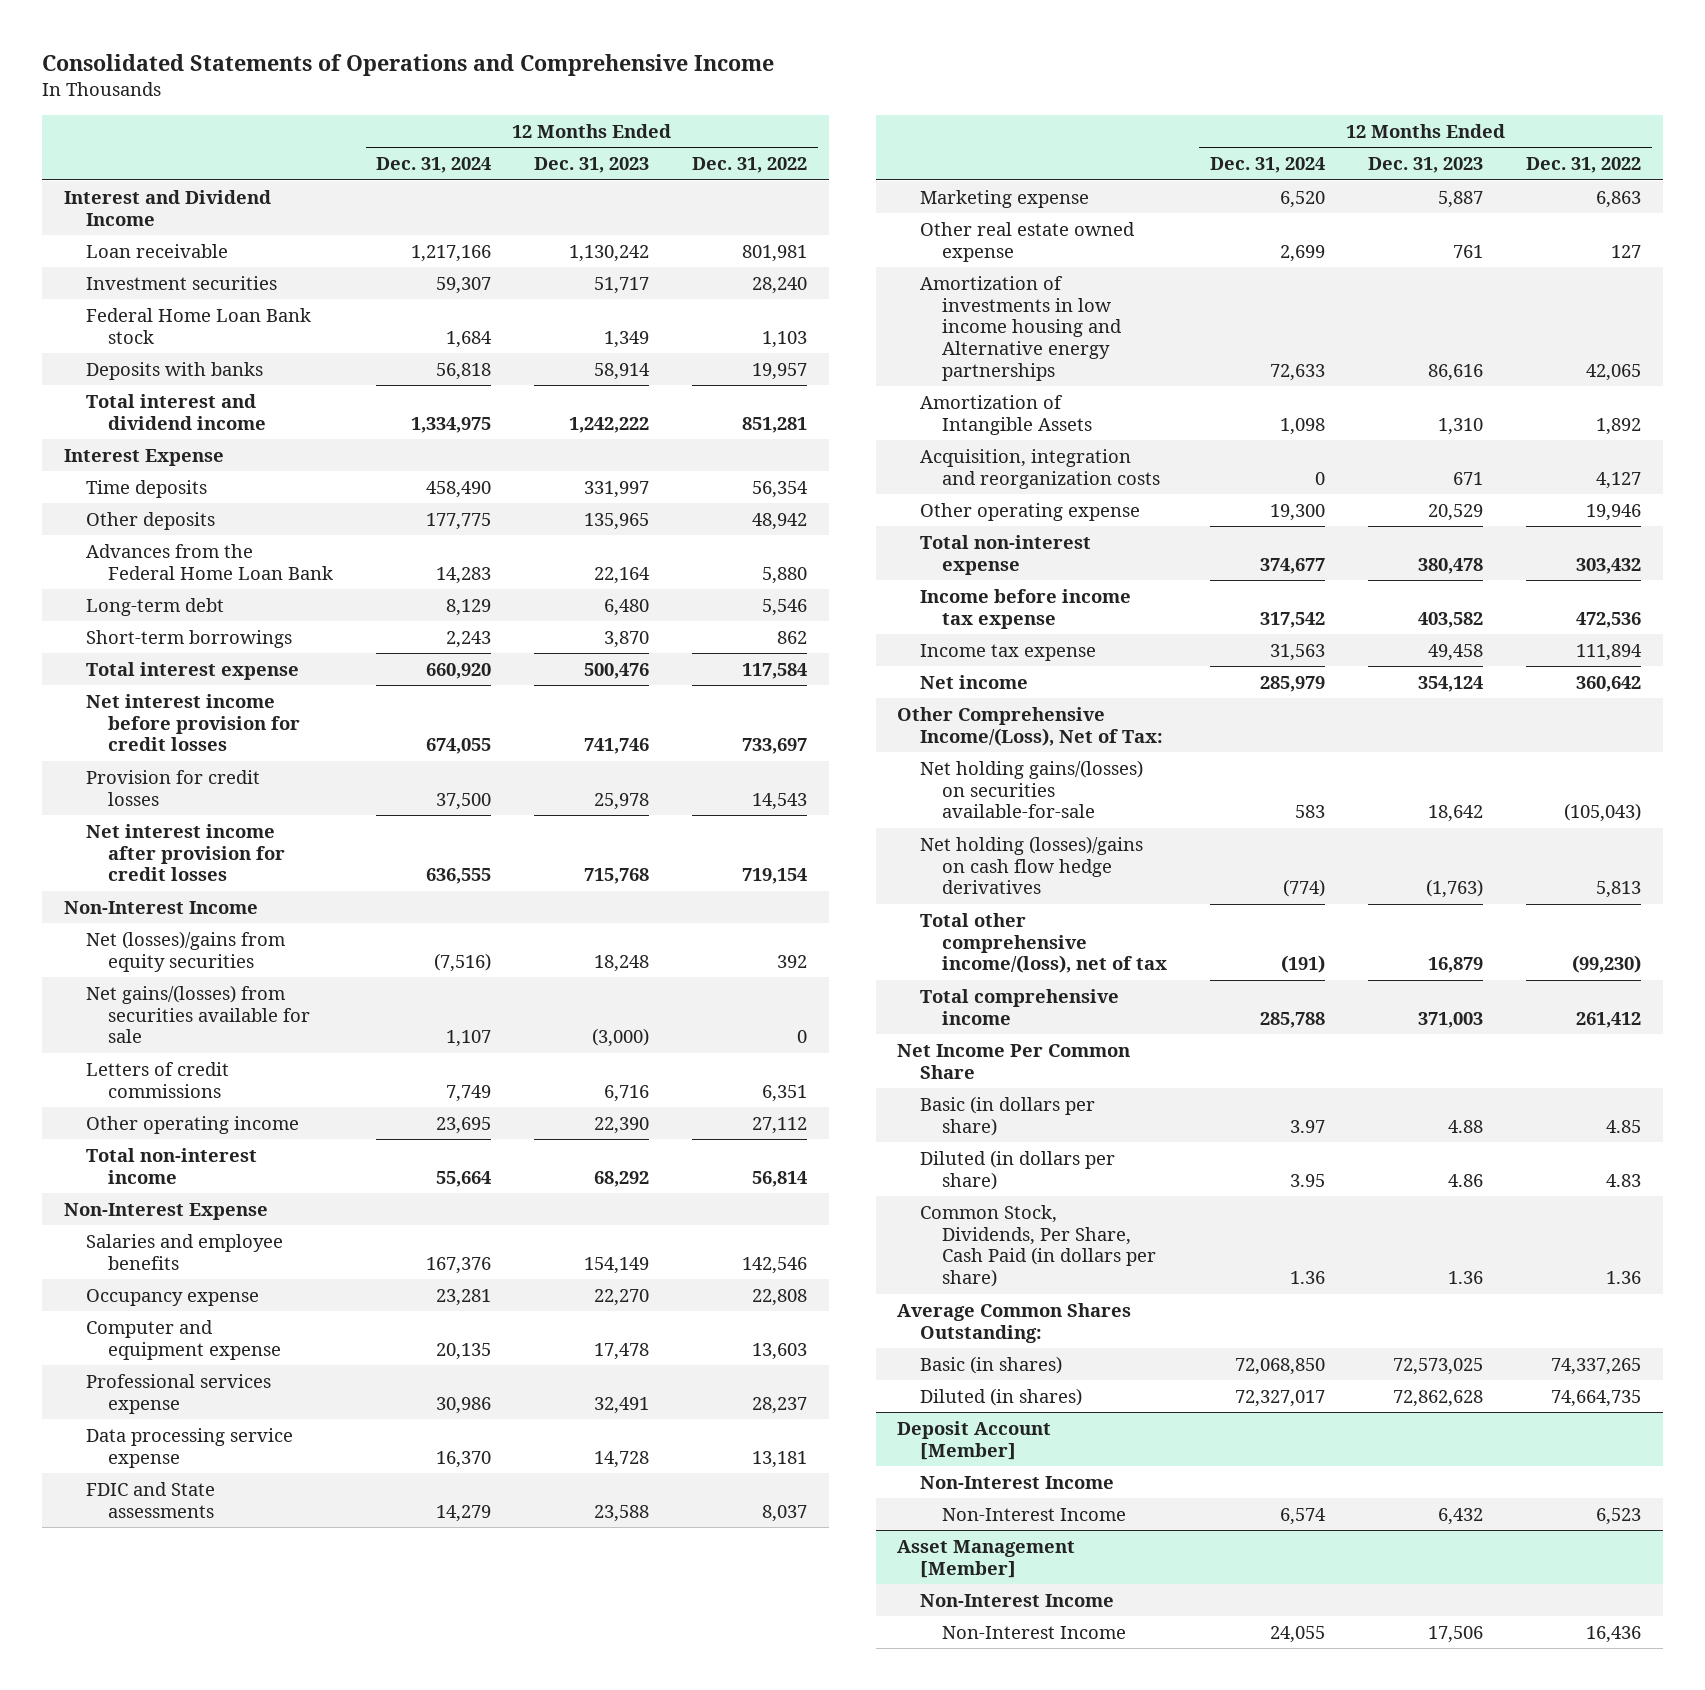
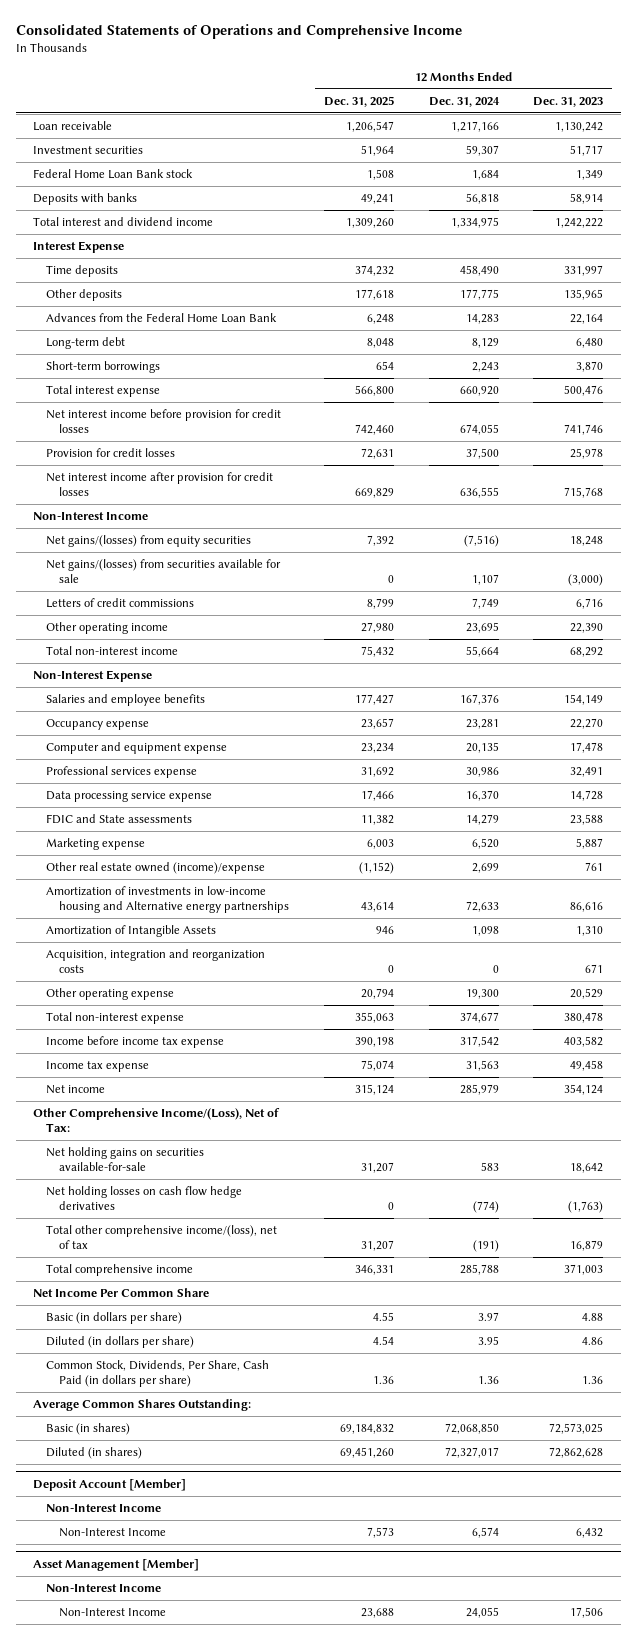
[692,157,808,174] Dec. 31, 2022 -> none
none -> [323,95,394,107] Dec. 31, 2025
[63,189,271,226] Interest and Dividend Income -> none
[86,930,286,972] Net (losses)/gains from equity securities -> [46,535,252,548] Net gains/(losses) from equity securities
[919,221,1135,262] Other real estate owned expense -> [46,862,266,875] Other real estate owned (income)/expense
[919,275,1123,381] Amortization of investments in low income housing and Alternative energy partnerships -> [46,886,290,914] Amortization of investments in low-income housing and Alternative energy partnerships
[919,759,1143,819] Net holding gains/(losses) on securities available-for-sale -> [46,1147,205,1172] Net holding gains on securities available-for-sale
[919,835,1143,895] Net holding (losses)/gains on cash flow hedge derivatives -> [46,1186,243,1211] Net holding losses on cash flow hedge derivatives

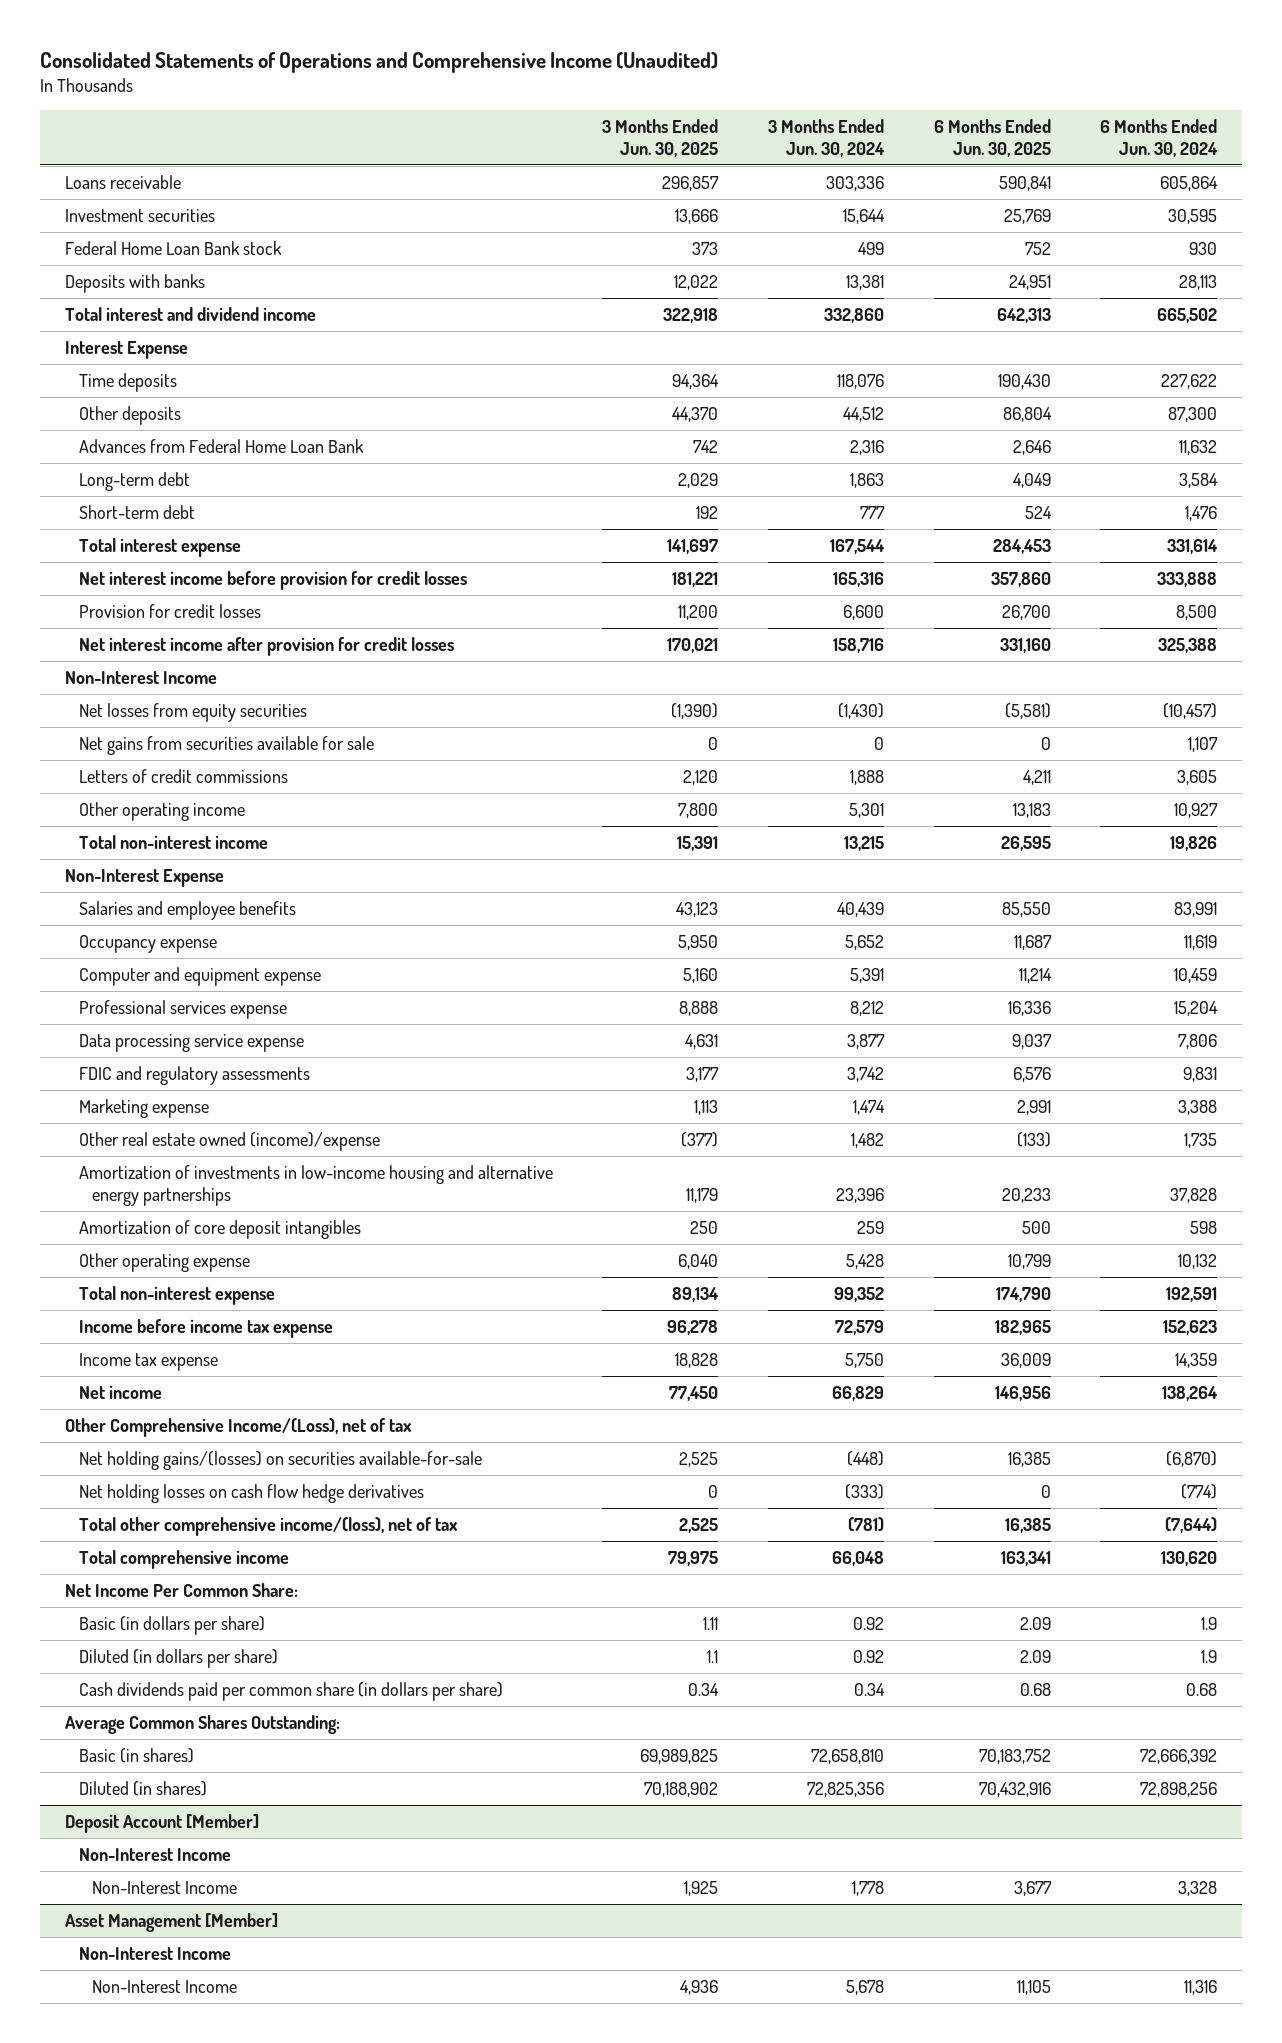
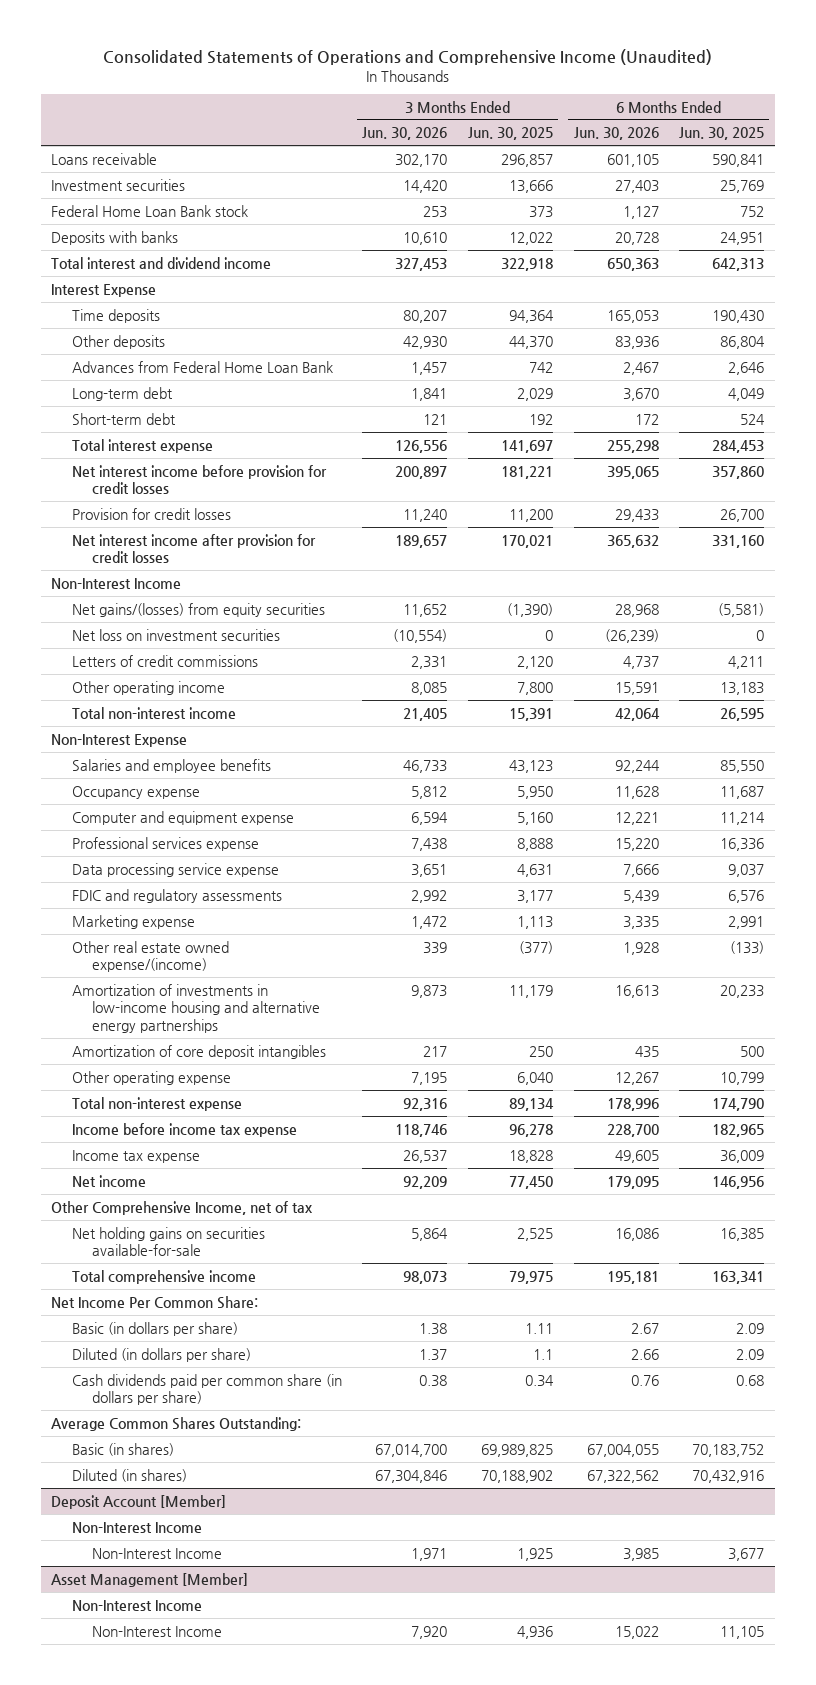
[767,119,885,158] 3 Months Ended Jun. 30, 2024 -> none
[1100,119,1219,158] 6 Months Ended Jun. 30, 2024 -> none
none -> [362,127,448,141] Jun. 30, 2026
none -> [573,127,659,141] Jun. 30, 2026
[78,736,374,756] Net gains from securities available for sale -> none
[78,703,307,723] Net losses from equity securities -> [71,602,325,617] Net gains/(losses) from equity securities
none -> [71,628,280,641] Net loss on investment securities
[78,1132,380,1152] Other real estate owned (income)/expense -> [71,940,229,973] Other real estate owned expense/(income)
[78,1484,424,1504] Net holding losses on cash flow hedge derivatives -> none
[78,1517,458,1537] Total other comprehensive income/(loss), net of tax -> none
[64,1418,412,1438] Other Comprehensive Income/(Loss), net of tax -> [51,1200,314,1215] Other Comprehensive Income, net of tax
[78,1451,482,1471] Net holding gains/(losses) on securities available-for-sale -> [71,1226,265,1257] Net holding gains on securities available-for-sale

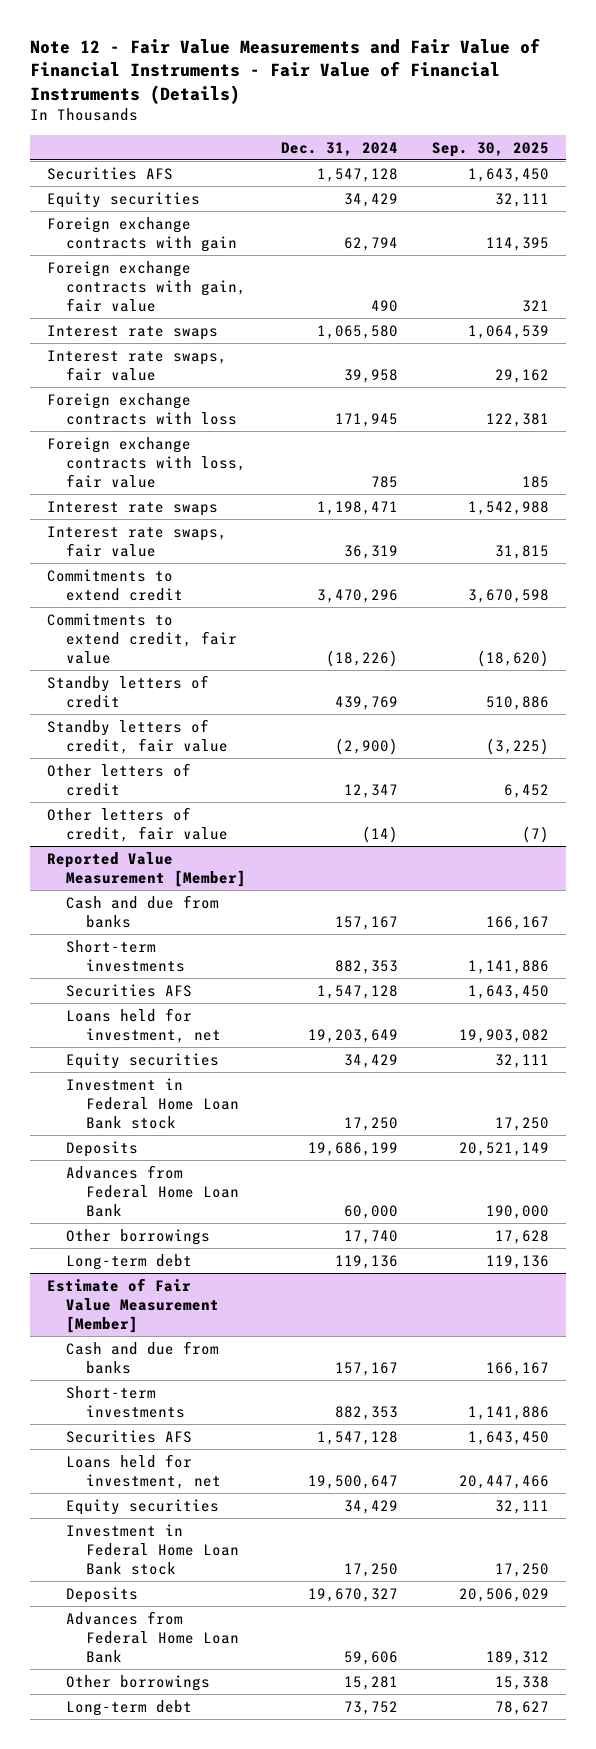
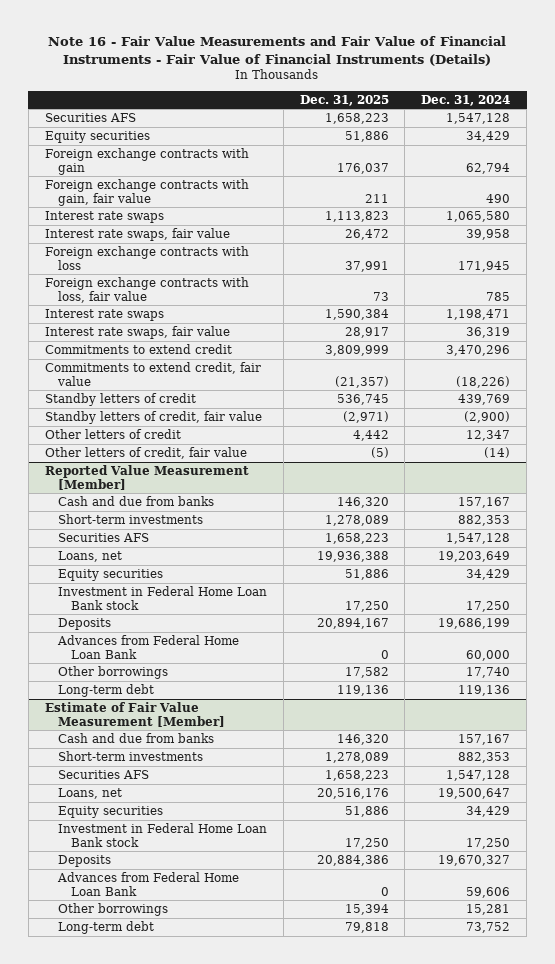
[29,38,540,104] Note 12 - Fair Value Measurements and Fair Value of Financial Instruments - Fair Value of Financial Instruments (Details) -> [48,35,507,66] Note 16 - Fair Value Measurements and Fair Value of Financial Instruments - Fair Value of Financial Instruments (Details)
[432,141,550,157] Sep. 30, 2025 -> none
none -> [299,94,389,106] Dec. 31, 2025
[66,1007,221,1043] Loans held for investment, net -> [57,551,122,563] Loans, net
[66,1453,221,1489] Loans held for investment, net -> [57,788,122,800] Loans, net

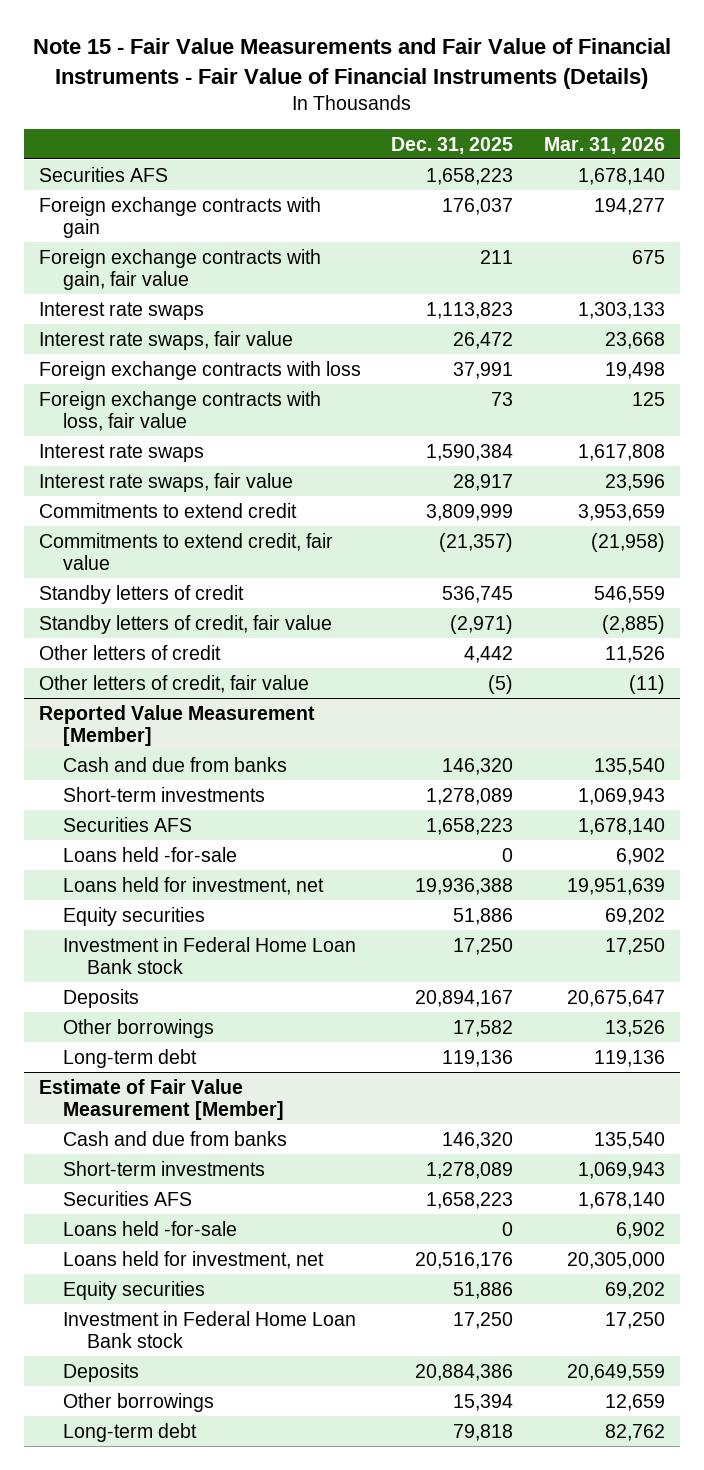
[48,35,507,66] Note 16 - Fair Value Measurements and Fair Value of Financial Instruments - Fair Value of Financial Instruments (Details) -> [32,37,671,89] Note 15 - Fair Value Measurements and Fair Value of Financial Instruments - Fair Value of Financial Instruments (Details)
[421,94,511,106] Dec. 31, 2024 -> none
none -> [543,136,665,154] Mar. 31, 2026
[44,131,150,144] Equity securities -> none
none -> [63,846,238,862] Loans held -for-sale
[57,551,122,563] Loans, net -> [63,876,325,895] Loans held for investment, net
[56,635,239,659] Advances from Federal Home Loan Bank -> none
none -> [63,1220,238,1236] Loans held -for-sale
[57,788,122,800] Loans, net -> [63,1250,325,1269] Loans held for investment, net
[56,872,239,896] Advances from Federal Home Loan Bank -> none

